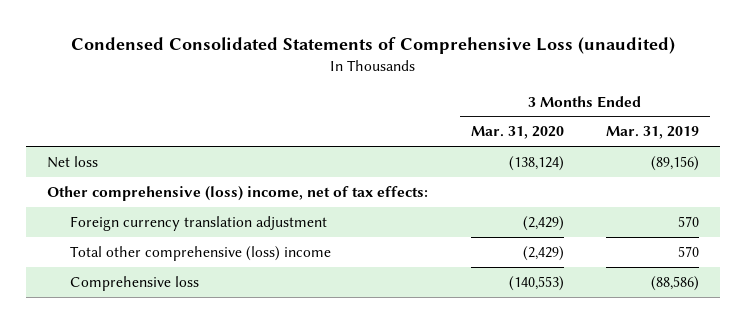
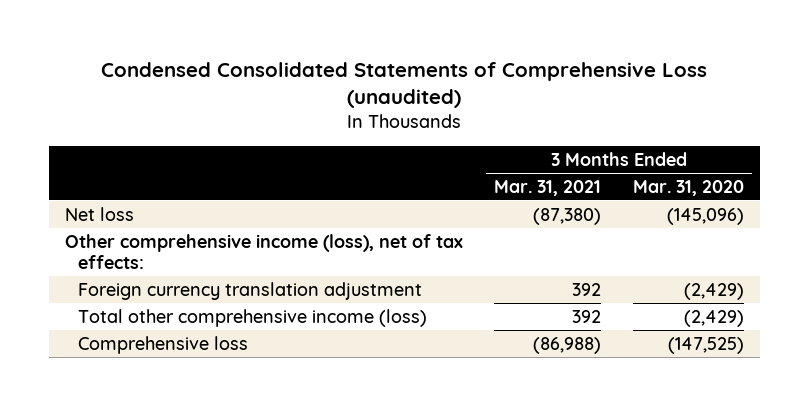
[606,126,700,140] Mar. 31, 2019 -> none
none -> [494,179,602,196] Mar. 31, 2021
[508,155,564,171] (138,124) -> [666,207,744,225] (145,096)
[47,185,429,201] Other comprehensive (loss) income, net of tax effects: -> [64,233,463,269] Other comprehensive income (loss), net of tax effects:
[69,245,331,261] Total other comprehensive (loss) income -> [77,308,427,327] Total other comprehensive income (loss)
[508,275,564,291] (140,553) -> [667,336,744,354] (147,525)

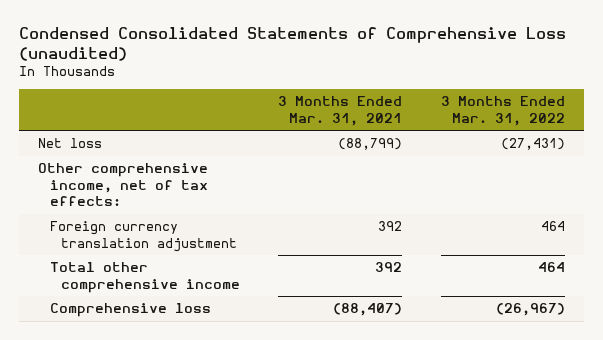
[632,179,744,196] Mar. 31, 2020 -> none
none -> [440,96,565,126] 3 Months Ended Mar. 31, 2022
[533,207,602,225] (87,380) -> [338,138,403,151] (88,799)
[64,233,463,269] Other comprehensive income (loss), net of tax effects: -> [37,163,208,207] Other comprehensive income, net of tax effects:
[77,308,427,327] Total other comprehensive income (loss) -> [49,262,241,293] Total other comprehensive income
[533,336,602,354] (86,988) -> [333,303,403,317] (88,407)

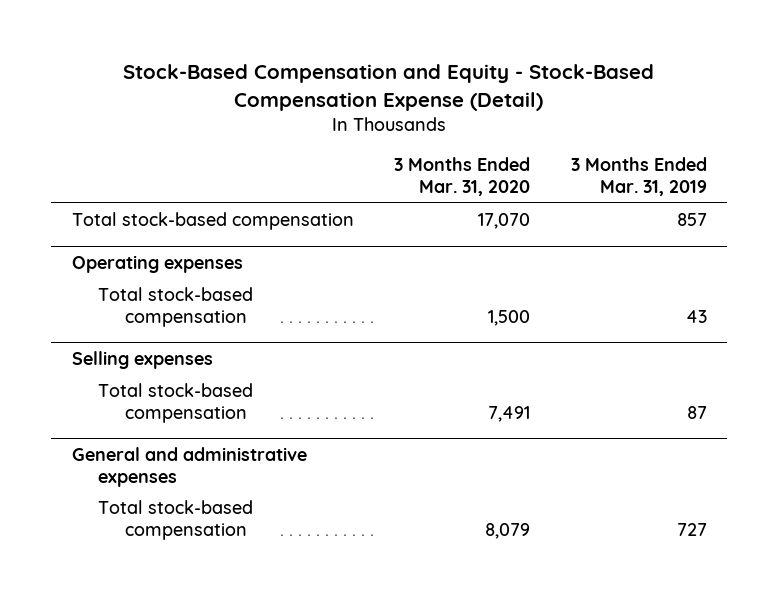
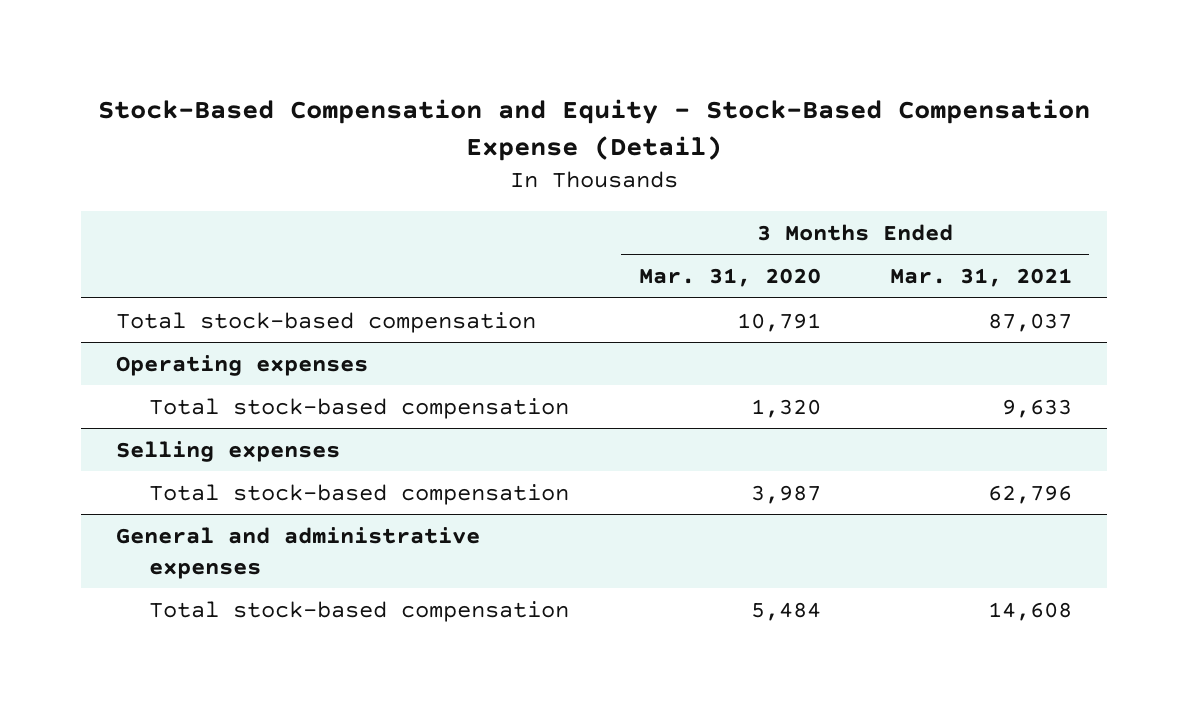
[571,157,708,196] 3 Months Ended Mar. 31, 2019 -> none
none -> [889,268,1072,288] Mar. 31, 2021
[478,213,531,230] 17,070 -> [736,312,821,332] 10,791
[488,309,531,326] 1,500 -> [750,398,821,418] 1,320
[488,405,531,422] 7,491 -> [750,484,821,504] 3,987
[485,522,531,539] 8,079 -> [750,601,821,621] 5,484

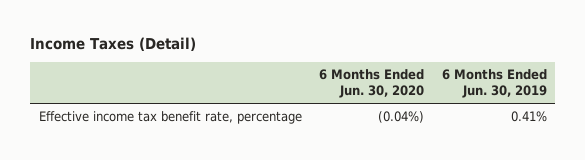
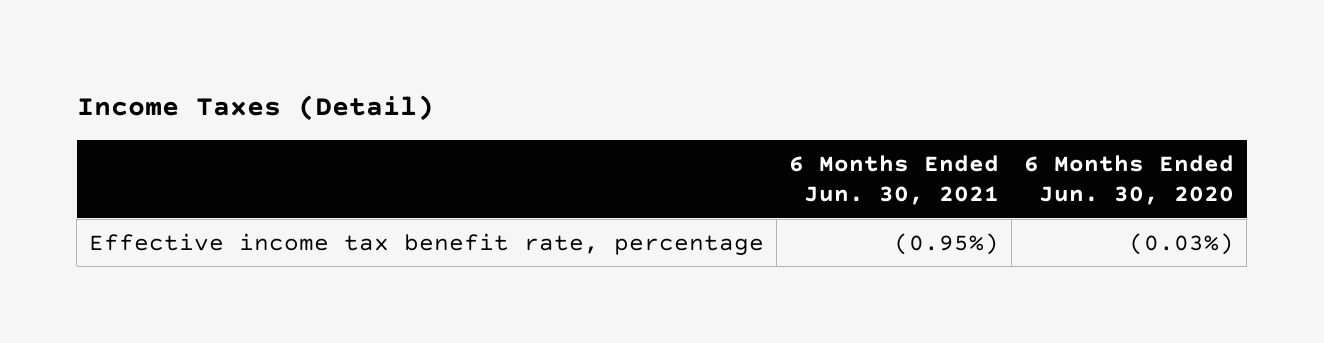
[441,69,547,98] 6 Months Ended Jun. 30, 2019 -> none
none -> [789,154,1000,206] 6 Months Ended Jun. 30, 2021
[378,111,425,124] (0.04%) -> [1129,232,1235,255] (0.03%)

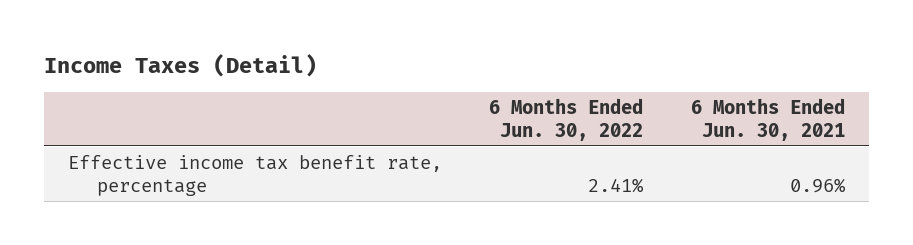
[1024,154,1235,206] 6 Months Ended Jun. 30, 2020 -> none
none -> [489,98,644,142] 6 Months Ended Jun. 30, 2022
[894,232,1000,255] (0.95%) -> [789,177,846,193] 0.96%

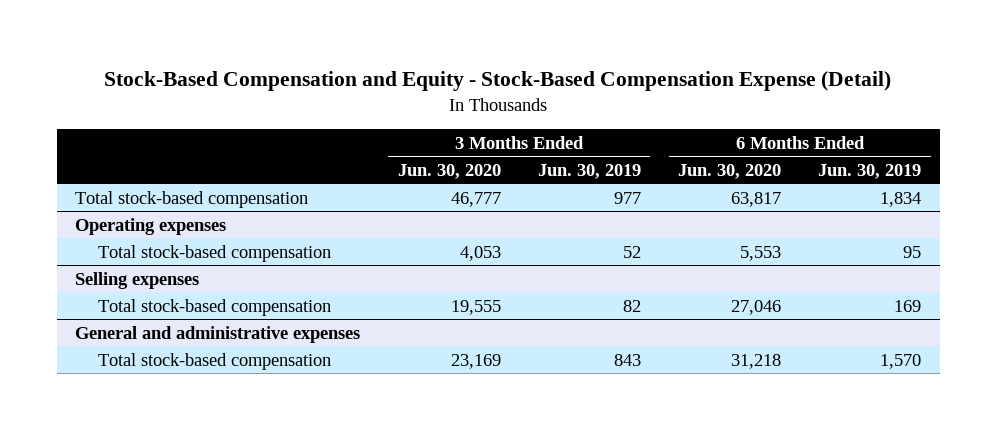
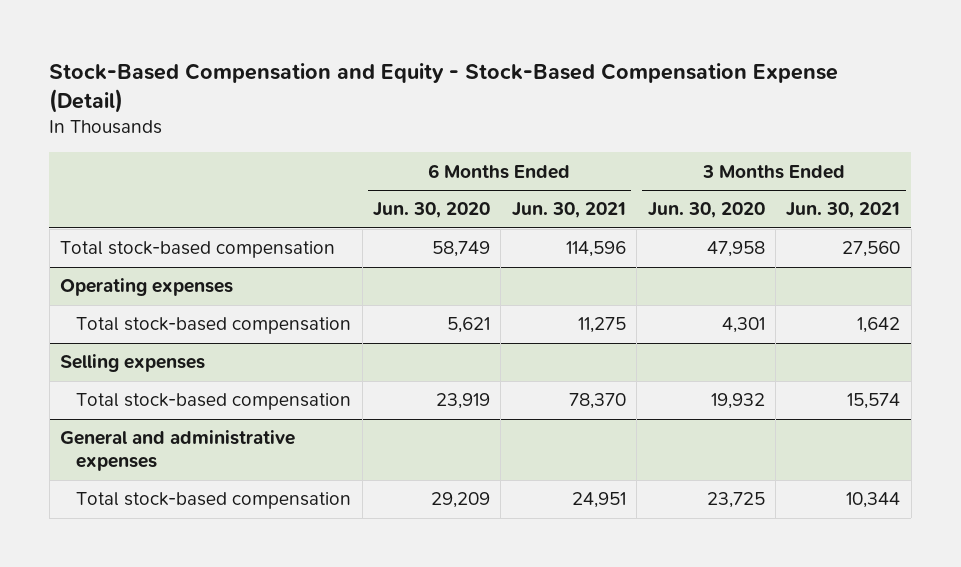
[537,163,641,179] Jun. 30, 2019 -> none
[818,163,922,179] Jun. 30, 2019 -> none
none -> [511,202,626,219] Jun. 30, 2021
none -> [786,202,901,219] Jun. 30, 2021
[450,191,501,207] 46,777 -> [706,241,765,258] 47,958
[731,191,782,207] 63,817 -> [432,241,491,258] 58,749
[459,245,501,261] 4,053 -> [721,317,765,334] 4,301
[740,245,782,261] 5,553 -> [447,317,491,334] 5,621
[450,299,501,315] 19,555 -> [710,393,765,410] 19,932
[731,299,782,315] 27,046 -> [436,393,491,410] 23,919
[450,353,501,369] 23,169 -> [706,492,765,509] 23,725
[731,353,782,369] 31,218 -> [431,492,491,509] 29,209

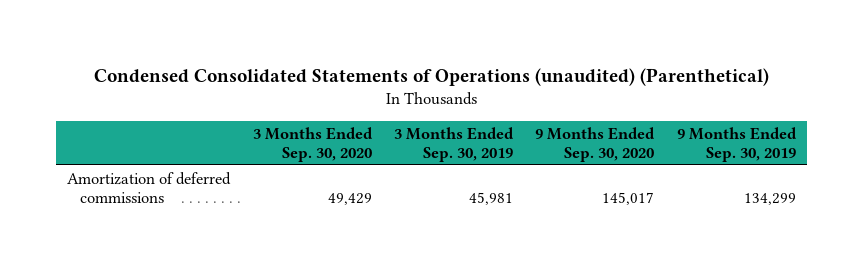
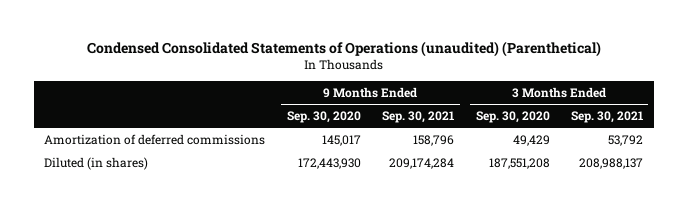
[394,126,515,162] 3 Months Ended Sep. 30, 2019 -> none
[676,126,797,162] 9 Months Ended Sep. 30, 2019 -> none
none -> [382,111,455,124] Sep. 30, 2021
none -> [571,111,644,124] Sep. 30, 2021
none -> [44,156,149,170] Diluted (in shares)

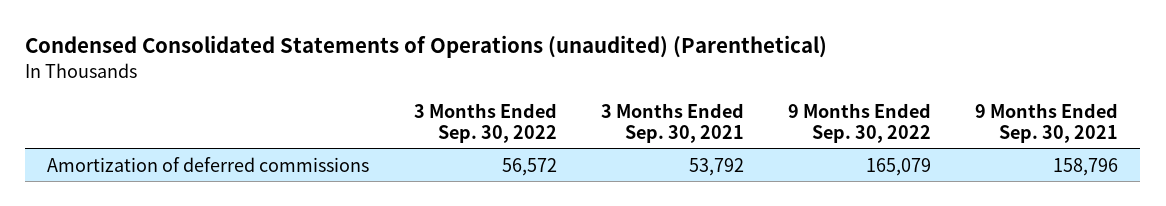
[286,111,361,124] Sep. 30, 2020 -> none
[475,111,550,124] Sep. 30, 2020 -> none
none -> [413,103,557,144] 3 Months Ended Sep. 30, 2022
none -> [788,103,932,144] 9 Months Ended Sep. 30, 2022
[44,156,149,170] Diluted (in shares) -> none

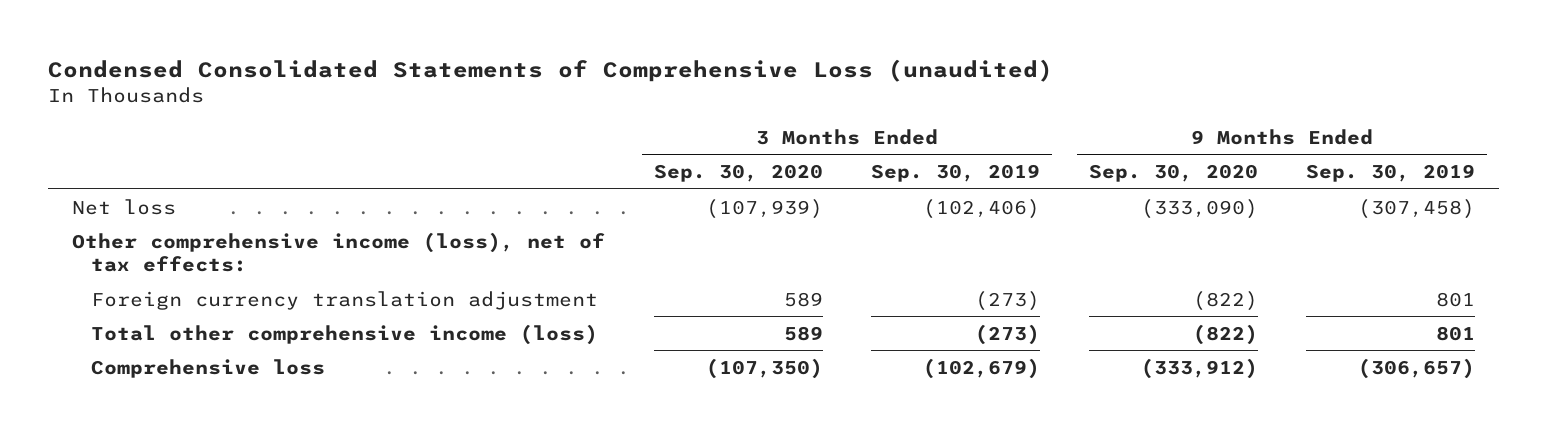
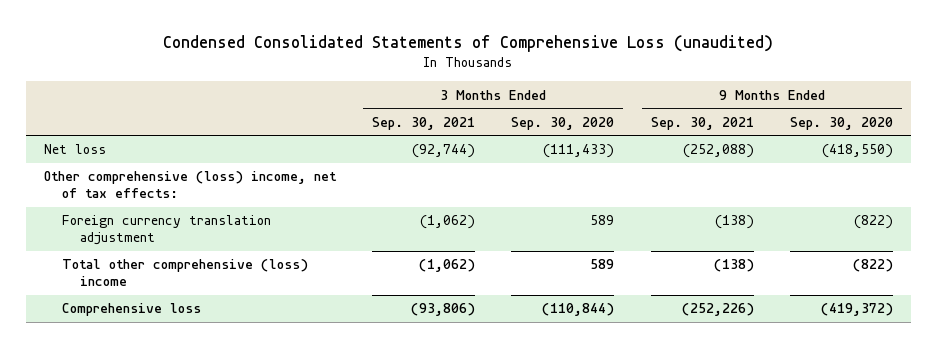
[871,163,1041,182] Sep. 30, 2019 -> none
[1306,163,1476,182] Sep. 30, 2019 -> none
none -> [372,116,476,130] Sep. 30, 2021
none -> [650,116,754,130] Sep. 30, 2021
[705,198,823,219] (107,939) -> [543,144,615,159] (111,433)
[1140,198,1258,219] (333,090) -> [821,144,893,159] (418,550)
[72,231,606,272] Other comprehensive income (loss), net of tax effects: -> [43,171,337,199] Other comprehensive (loss) income, net of tax effects:
[90,323,598,345] Total other comprehensive income (loss) -> [62,259,309,287] Total other comprehensive (loss) income
[705,357,823,379] (107,350) -> [542,303,615,317] (110,844)
[1140,357,1258,379] (333,912) -> [820,303,893,317] (419,372)

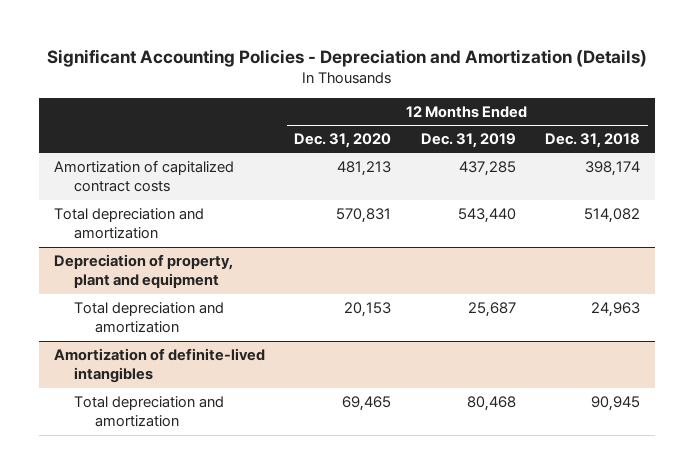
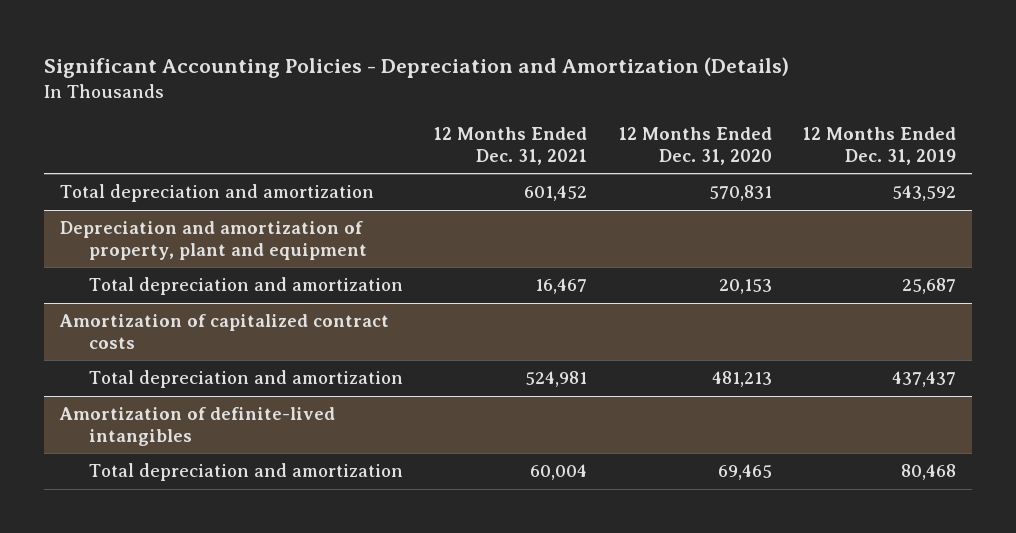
[545,132,641,148] Dec. 31, 2018 -> none
none -> [433,127,588,165] 12 Months Ended Dec. 31, 2021
[53,159,234,193] Amortization of capitalized contract costs -> none
[457,207,516,223] 543,440 -> [892,185,957,202] 543,592
[53,253,233,289] Depreciation of property, plant and equipment -> [59,221,368,260] Depreciation and amortization of property, plant and equipment
none -> [58,314,389,349] Amortization of capitalized contract costs
none -> [89,370,404,389] Total depreciation and amortization

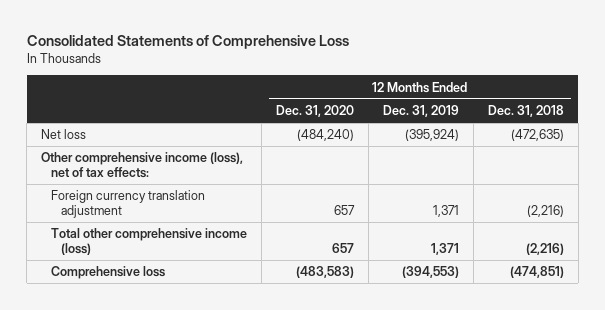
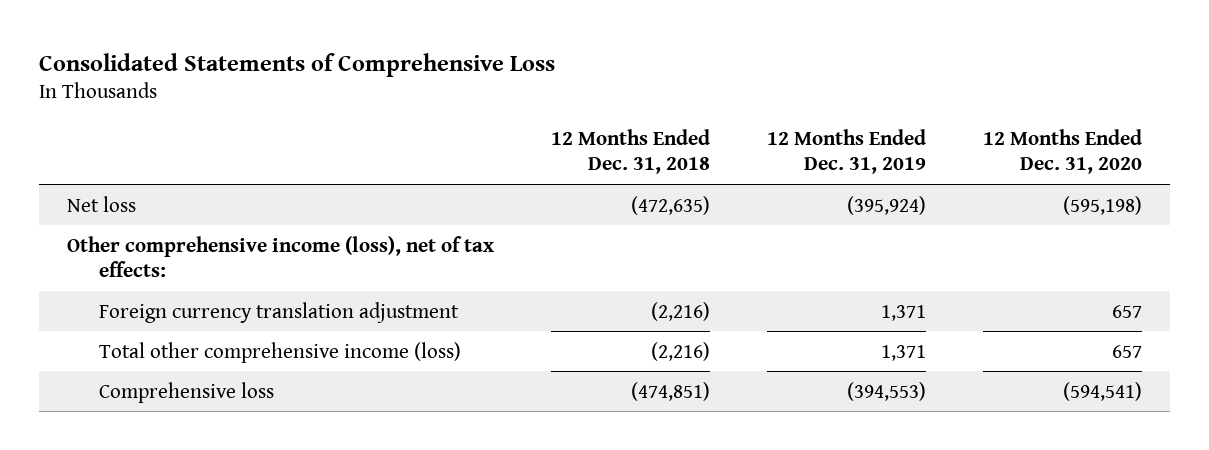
[297,129,355,142] (484,240) -> [1062,195,1142,215] (595,198)
[296,266,355,279] (483,583) -> [1062,381,1142,401] (594,541)

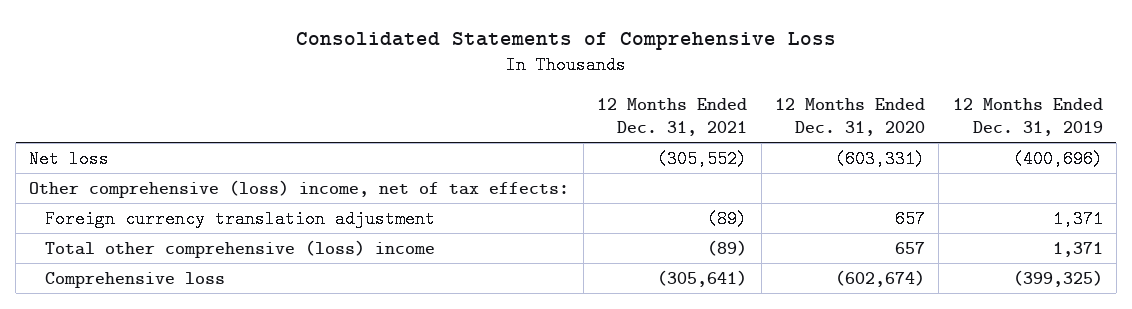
[551,128,711,175] 12 Months Ended Dec. 31, 2018 -> none
none -> [597,97,748,136] 12 Months Ended Dec. 31, 2021
[846,195,926,215] (395,924) -> [1012,149,1103,168] (400,696)
[1062,195,1142,215] (595,198) -> [834,149,925,168] (603,331)
[67,235,495,278] Other comprehensive income (loss), net of tax effects: -> [29,179,570,198] Other comprehensive (loss) income, net of tax effects:
[98,341,461,363] Total other comprehensive income (loss) -> [45,239,436,258] Total other comprehensive (loss) income
[846,381,926,401] (394,553) -> [1012,269,1103,287] (399,325)
[1062,381,1142,401] (594,541) -> [834,269,925,287] (602,674)

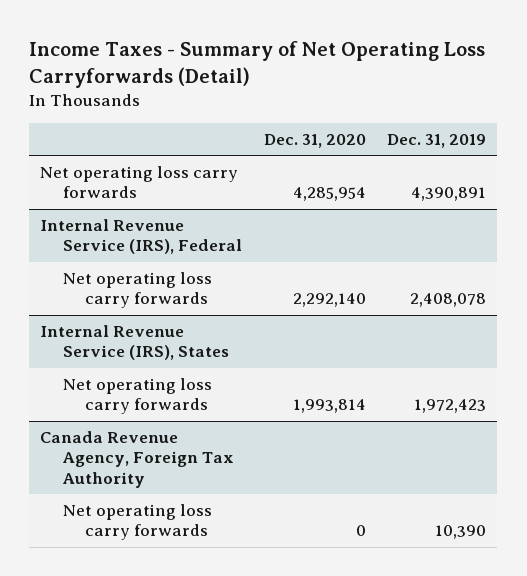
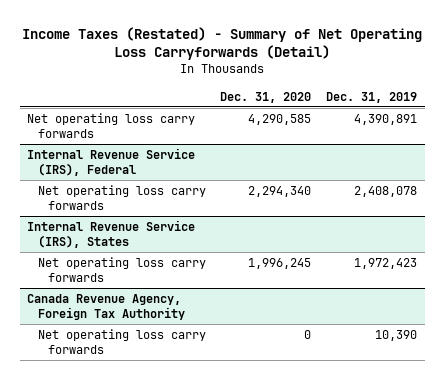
[29,40,486,88] Income Taxes - Summary of Net Operating Loss Carryforwards (Detail) -> [22,26,423,61] Income Taxes (Restated) - Summary of Net Operating Loss Carryforwards (Detail)
[292,187,366,202] 4,285,954 -> [248,114,312,126] 4,290,585
[292,293,366,308] 2,292,140 -> [248,186,312,198] 2,294,340
[292,399,366,414] 1,993,814 -> [248,258,312,270] 1,996,245

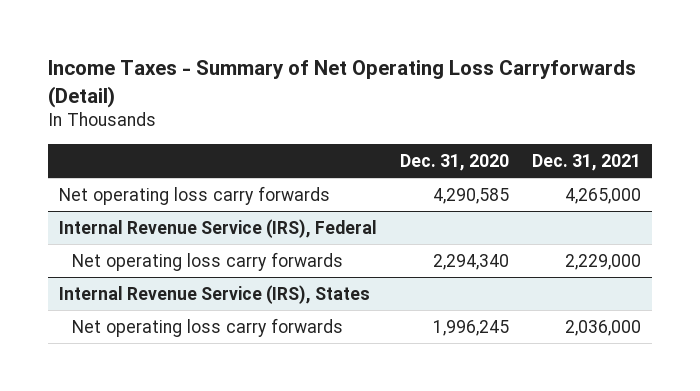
[22,26,423,61] Income Taxes (Restated) - Summary of Net Operating Loss Carryforwards (Detail) -> [47,60,636,108] Income Taxes - Summary of Net Operating Loss Carryforwards (Detail)
[326,91,418,103] Dec. 31, 2019 -> none
none -> [531,153,641,171] Dec. 31, 2021
[27,294,185,320] Canada Revenue Agency, Foreign Tax Authority -> none
[37,329,206,354] Net operating loss carry forwards -> none

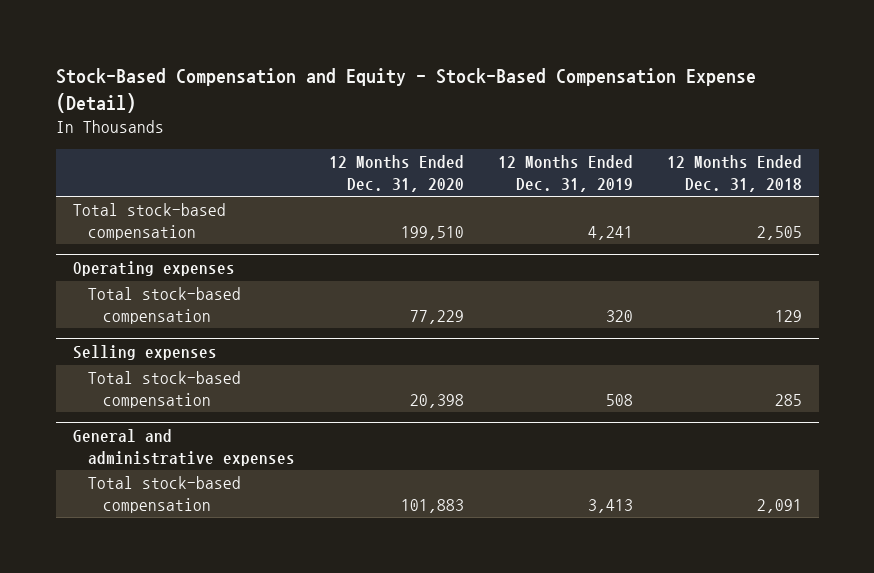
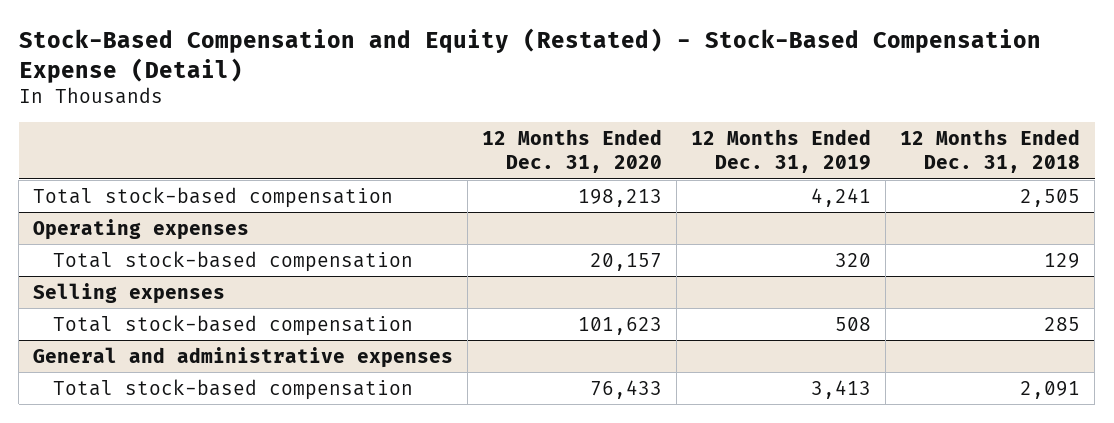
[55,68,756,113] Stock-Based Compensation and Equity - Stock-Based Compensation Expense (Detail) -> [18,28,1041,83] Stock-Based Compensation and Equity (Restated) - Stock-Based Compensation Expense (Detail)
[400,225,464,240] 199,510 -> [578,188,663,207] 198,213
[409,309,464,324] 77,229 -> [590,252,663,271] 20,157
[409,393,464,408] 20,398 -> [578,316,663,335] 101,623
[400,498,464,513] 101,883 -> [590,379,663,399] 76,433

